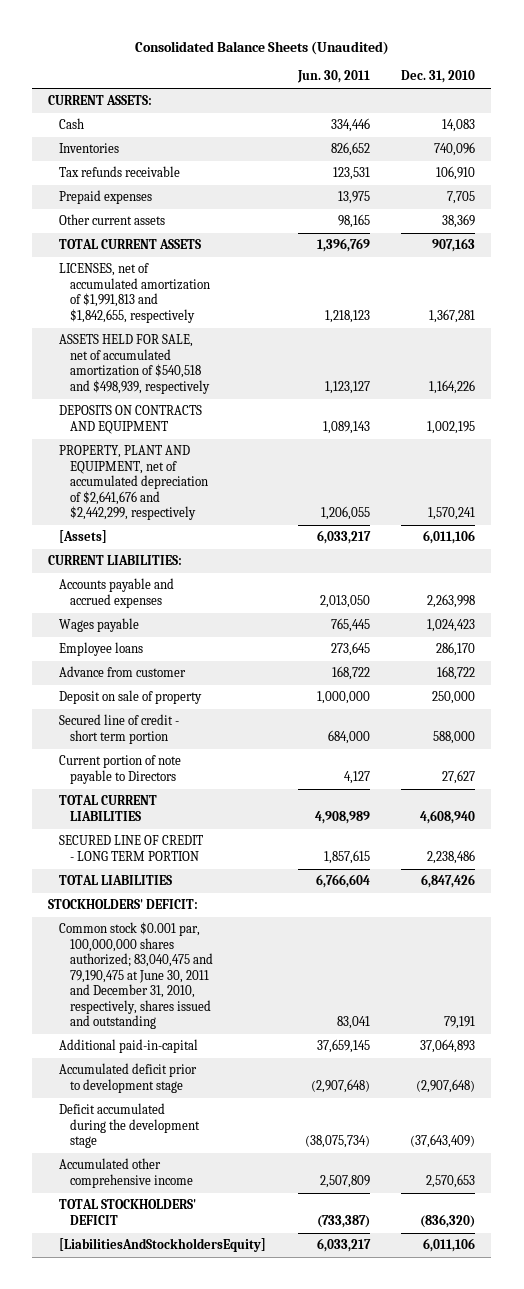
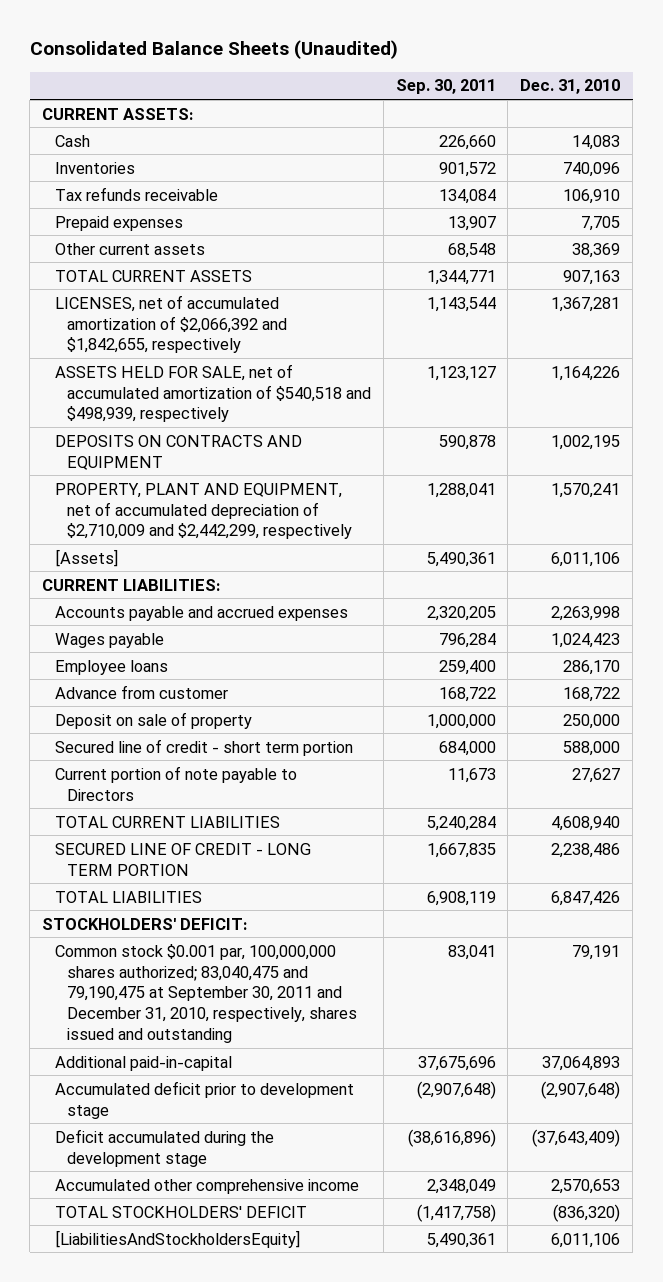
[296,70,370,84] Jun. 30, 2011 -> none
none -> [395,79,496,95] Sep. 30, 2011
[59,263,211,323] LICENSES, net of accumulated amortization of $1,991,813 and $1,842,655, respectively -> [54,294,287,354] LICENSES, net of accumulated amortization of $2,066,392 and $1,842,655, respectively
[59,445,209,521] PROPERTY, PLANT AND EQUIPMENT, net of accumulated depreciation of $2,641,676 and $2,442,299, respectively -> [54,482,352,540] PROPERTY, PLANT AND EQUIPMENT, net of accumulated depreciation of $2,710,009 and $2,442,299, respectively
[59,922,214,1030] Common stock $0.001 par, 100,000,000 shares authorized; 83,040,475 and 79,190,475 at June 30, 2011 and December 31, 2010, respectively, shares issued and outstanding -> [54,943,357,1044] Common stock $0.001 par, 100,000,000 shares authorized; 83,040,475 and 79,190,475 at September 30, 2011 and December 31, 2010, respectively, shares issued and outstanding

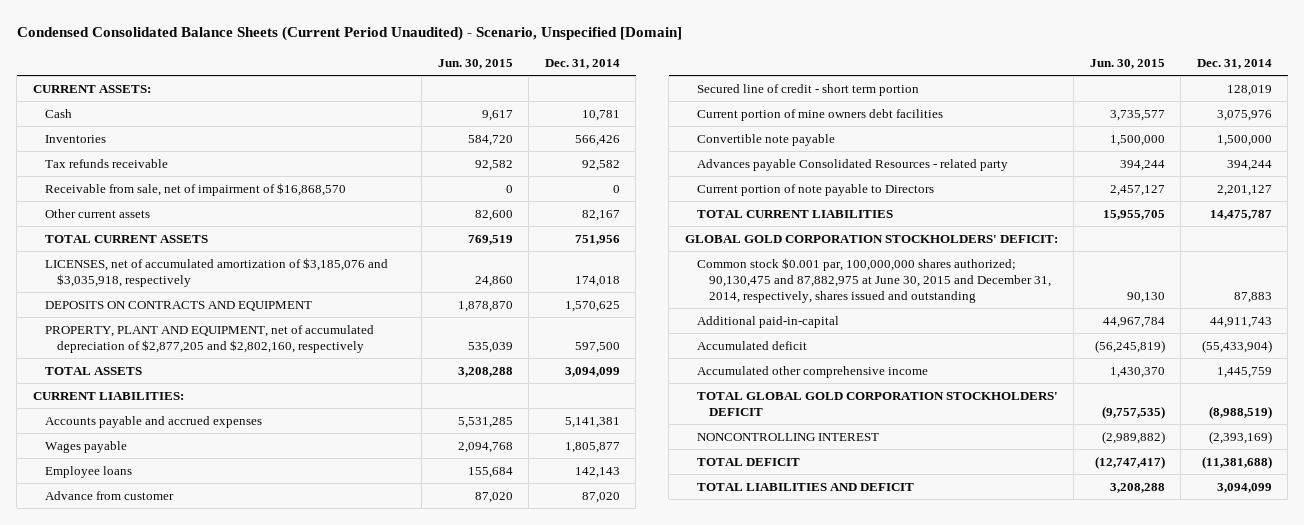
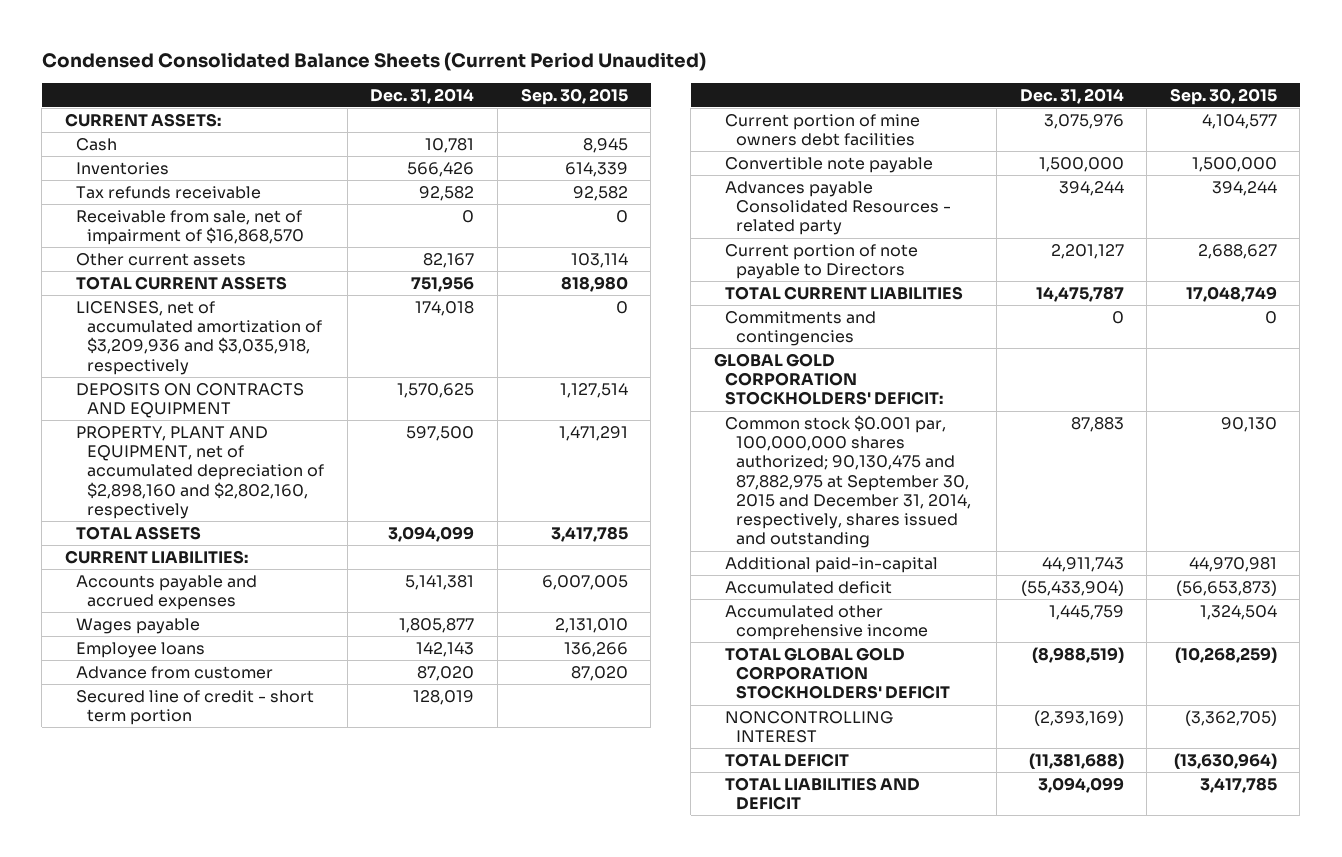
[16,26,682,42] Condensed Consolidated Balance Sheets (Current Period Unaudited) - Scenario, Unspecified [Domain] -> [41,51,706,71] Condensed Consolidated Balance Sheets (Current Period Unaudited)
[437,59,513,70] Jun. 30, 2015 -> none
none -> [520,87,628,105] Sep. 30, 2015
[44,257,388,287] LICENSES, net of accumulated amortization of $3,185,076 and $3,035,918, respectively -> [76,300,323,375] LICENSES, net of accumulated amortization of $3,209,936 and $3,035,918, respectively
[44,324,374,353] PROPERTY, PLANT AND EQUIPMENT, net of accumulated depreciation of $2,877,205 and $2,802,160, respectively -> [76,425,325,519] PROPERTY, PLANT AND EQUIPMENT, net of accumulated depreciation of $2,898,160 and $2,802,160, respectively
none -> [725,310,877,347] Commitments and contingencies
[696,257,1051,304] Common stock $0.001 par, 100,000,000 shares authorized; 90,130,475 and 87,882,975 at June 30, 2015 and December 31, 2014, respectively, shares issued and outstanding -> [725,414,972,549] Common stock $0.001 par, 100,000,000 shares authorized; 90,130,475 and 87,882,975 at September 30, 2015 and December 31, 2014, respectively, shares issued and outstanding

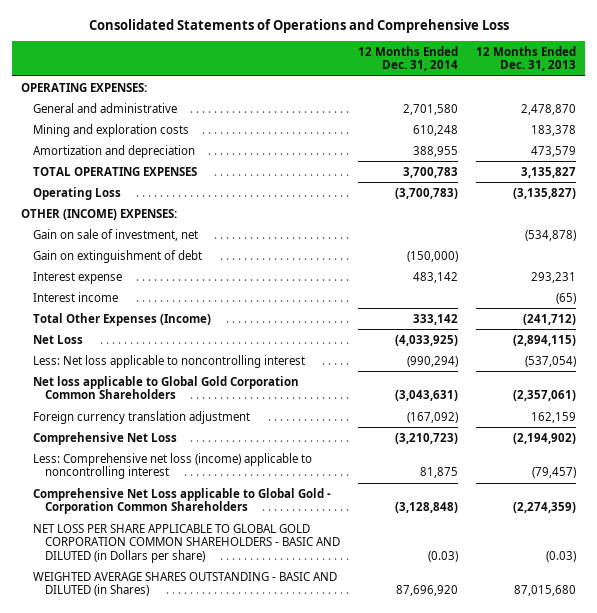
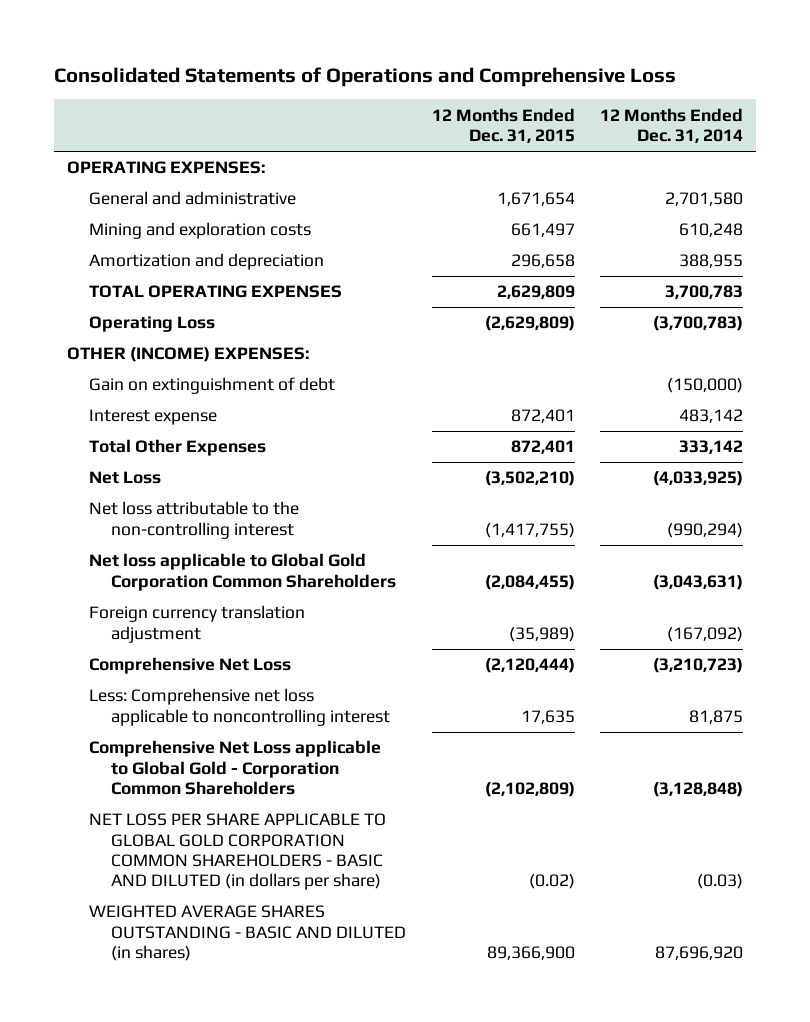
[476,45,577,72] 12 Months Ended Dec. 31, 2013 -> none
none -> [431,107,575,144] 12 Months Ended Dec. 31, 2015
[33,228,199,241] Gain on sale of investment, net -> none
[33,291,119,302] Interest income -> none
[33,312,212,326] Total Other Expenses (Income) -> [89,439,267,457] Total Other Expenses
[33,354,306,368] Less: Net loss applicable to noncontrolling interest -> [89,501,300,539] Net loss attributable to the non-controlling interest
[33,452,313,480] Less: Comprehensive net loss (income) applicable to noncontrolling interest -> [89,688,391,726] Less: Comprehensive net loss applicable to noncontrolling interest
[33,523,340,563] NET LOSS PER SHARE APPLICABLE TO GLOBAL GOLD CORPORATION COMMON SHAREHOLDERS - BASIC AND DILUTED (in Dollars per share) -> [89,813,387,891] NET LOSS PER SHARE APPLICABLE TO GLOBAL GOLD CORPORATION COMMON SHAREHOLDERS - BASIC AND DILUTED (in dollars per share)
[33,571,338,597] WEIGHTED AVERAGE SHARES OUTSTANDING - BASIC AND DILUTED (in Shares) -> [89,905,407,962] WEIGHTED AVERAGE SHARES OUTSTANDING - BASIC AND DILUTED (in shares)

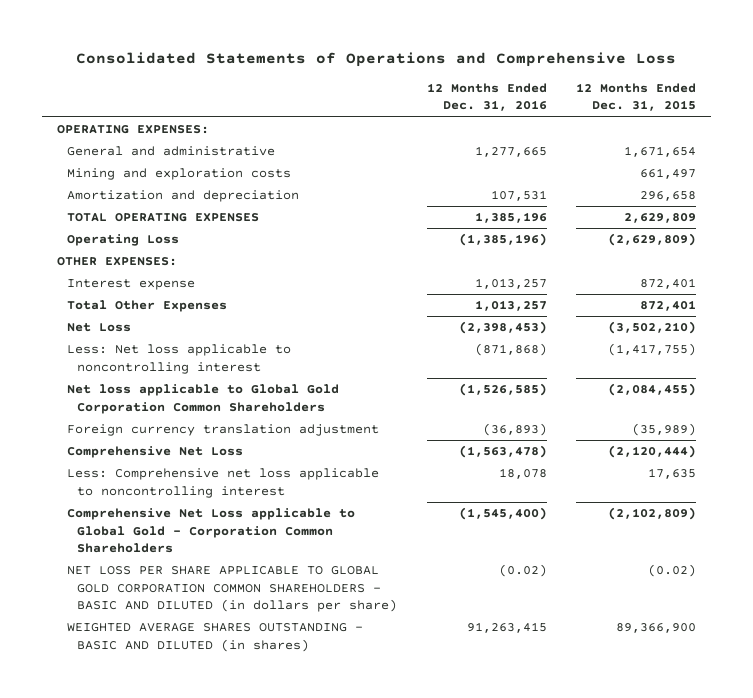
[600,107,744,144] 12 Months Ended Dec. 31, 2014 -> none
none -> [426,83,547,112] 12 Months Ended Dec. 31, 2016
[89,377,336,395] Gain on extinguishment of debt -> none
[67,347,310,363] OTHER (INCOME) EXPENSES: -> [56,257,177,267] OTHER EXPENSES:
[89,501,300,539] Net loss attributable to the non-controlling interest -> [66,344,291,374] Less: Net loss applicable to noncontrolling interest

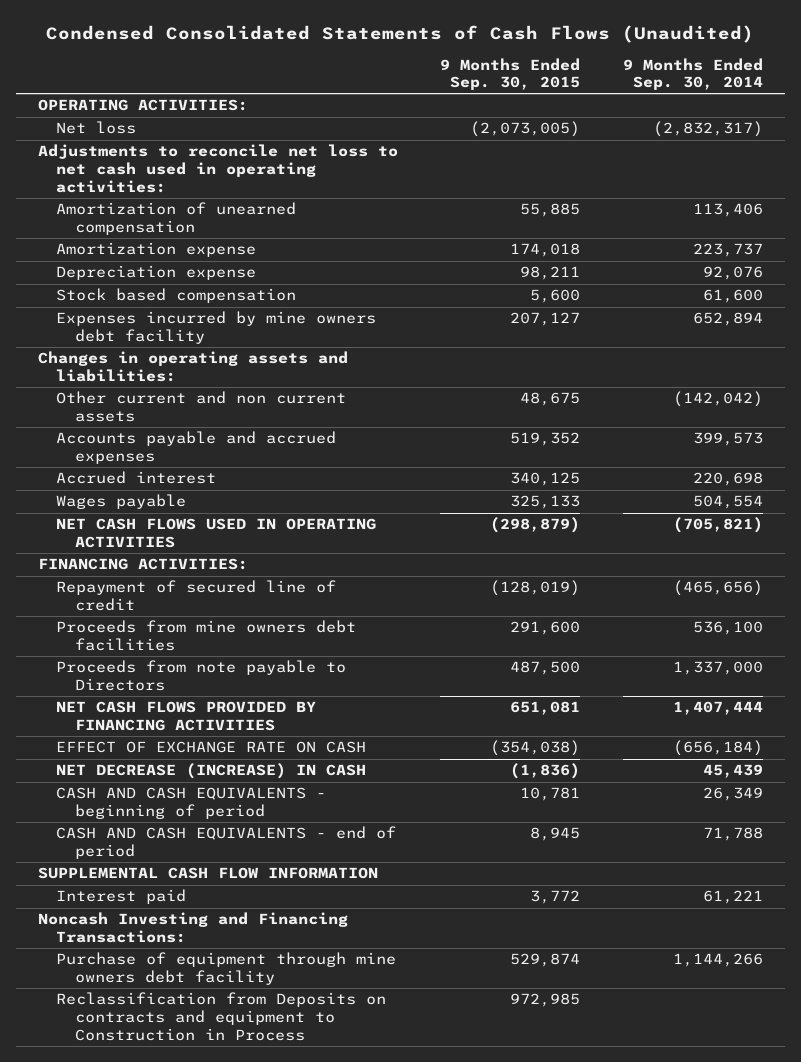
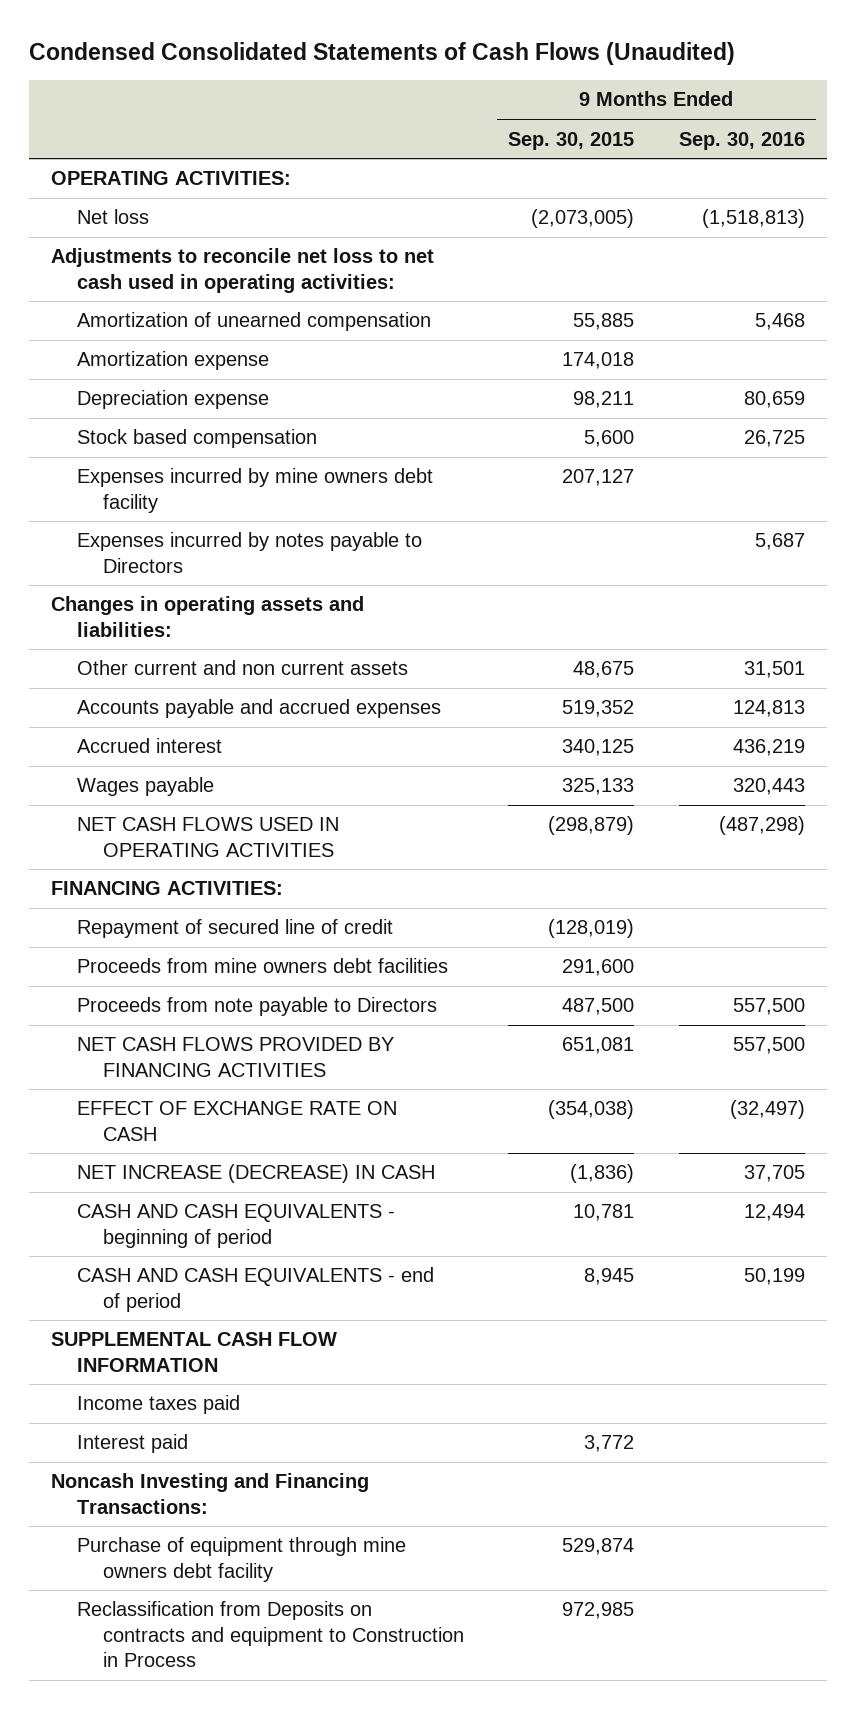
[623,57,764,91] 9 Months Ended Sep. 30, 2014 -> none
none -> [678,131,805,150] Sep. 30, 2016
none -> [77,532,423,573] Expenses incurred by notes payable to Directors
[56,763,367,780] NET DECREASE (INCREASE) IN CASH -> [77,1164,436,1184] NET INCREASE (DECREASE) IN CASH
none -> [77,1395,241,1415] Income taxes paid

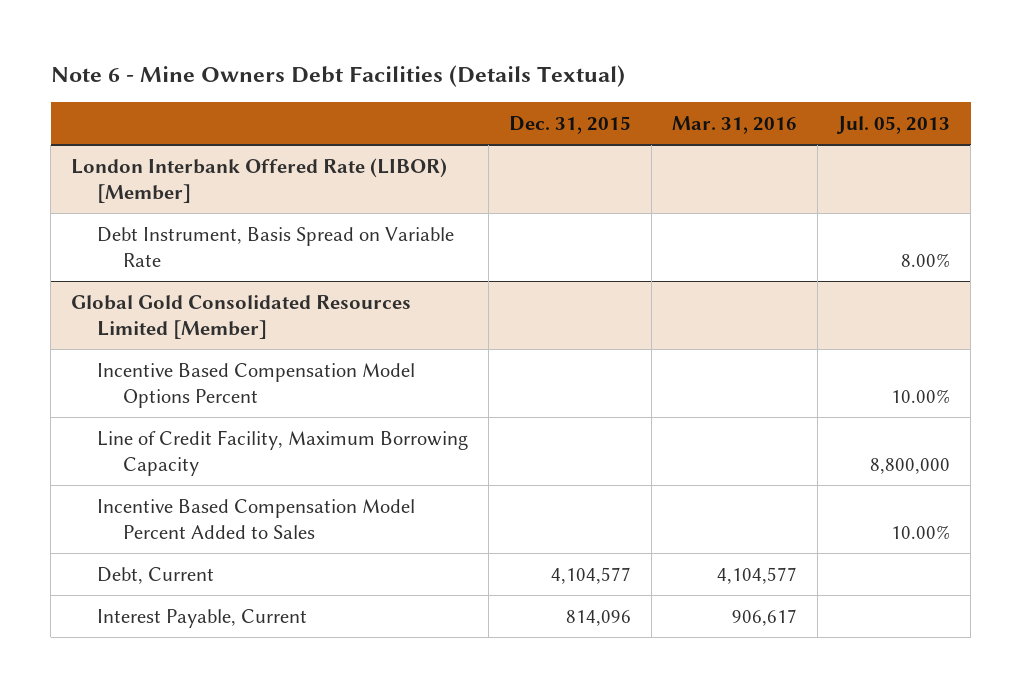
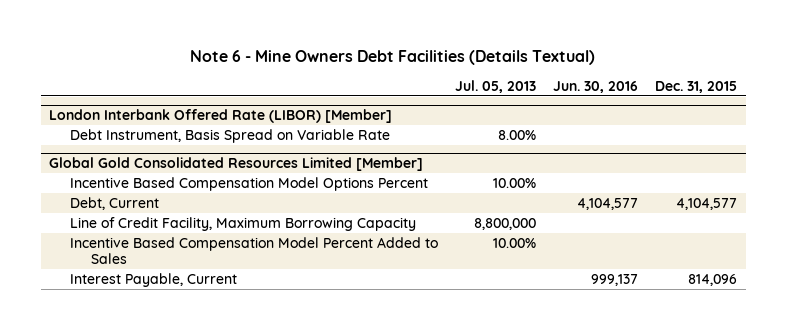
[672,116,798,135] Mar. 31, 2016 -> none
none -> [553,80,639,93] Jun. 30, 2016
[96,566,214,584] Debt, Current -> [70,196,160,210] Debt, Current

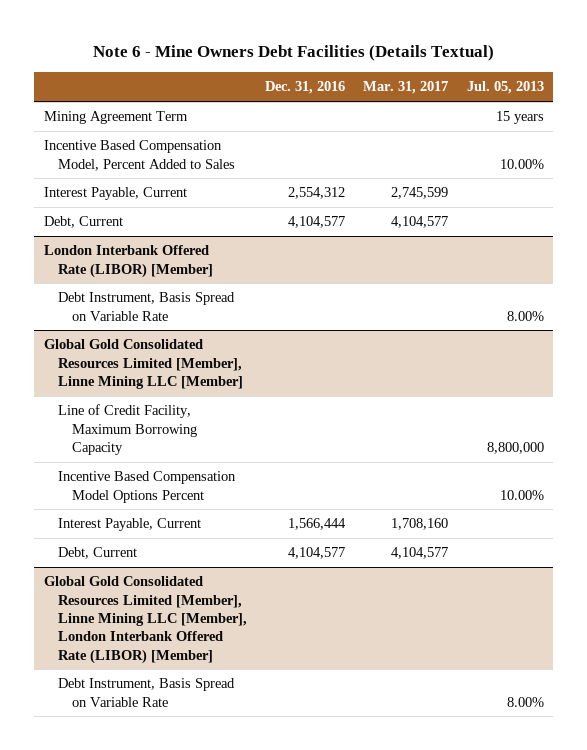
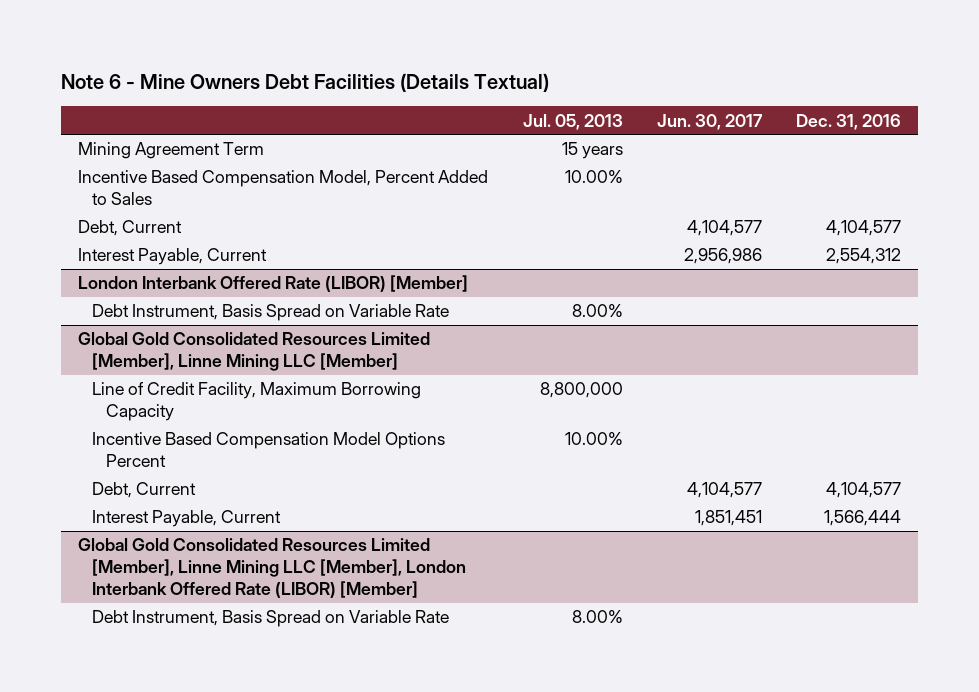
[363,81,449,95] Mar. 31, 2017 -> none
none -> [656,113,763,130] Jun. 30, 2017
[43,187,187,201] Interest Payable, Current -> [78,248,268,266] Interest Payable, Current
[57,518,201,532] Interest Payable, Current -> [92,510,282,528] Interest Payable, Current

